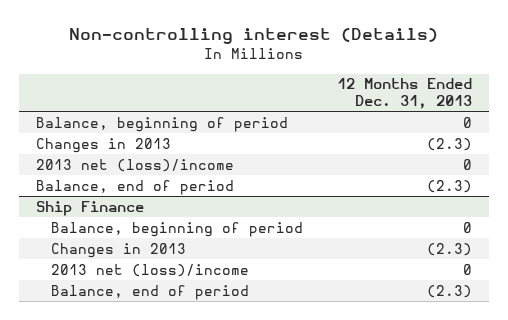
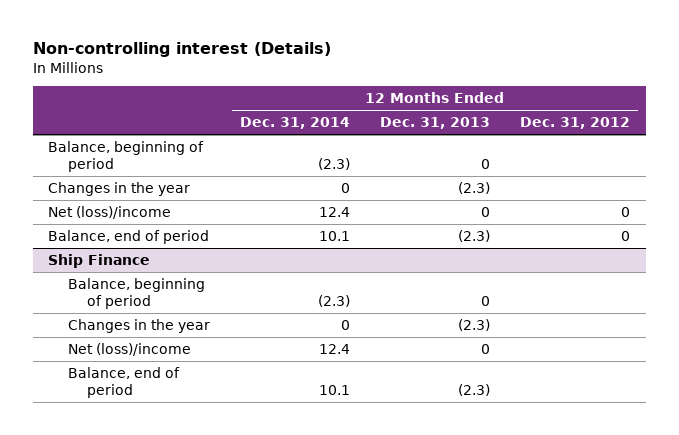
none -> [239,117,350,130] Dec. 31, 2014
none -> [520,117,631,130] Dec. 31, 2012
[35,137,171,153] Changes in 2013 -> [48,181,191,196] Changes in the year
[35,158,234,172] 2013 net (loss)/income -> [48,205,172,219] Net (loss)/income
[51,242,187,258] Changes in 2013 -> [67,318,210,333] Changes in the year
[51,263,250,277] 2013 net (loss)/income -> [67,342,191,356] Net (loss)/income

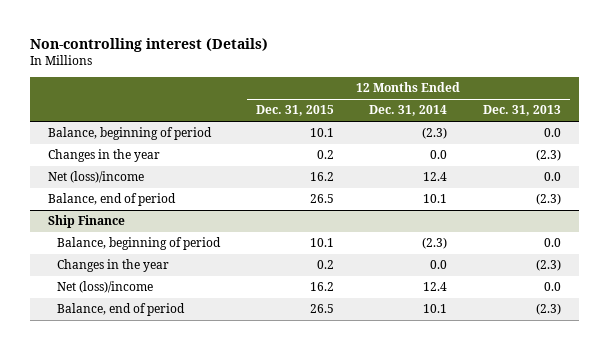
[520,117,631,130] Dec. 31, 2012 -> none
none -> [255,105,334,117] Dec. 31, 2015
[481,159,491,170] 0 -> [543,128,561,138] 0.0
[340,182,350,193] 0 -> [430,150,448,160] 0.0
[481,206,491,217] 0 -> [543,172,561,182] 0.0
[481,296,491,307] 0 -> [543,238,561,248] 0.0
[340,319,350,330] 0 -> [430,260,448,270] 0.0
[481,343,491,354] 0 -> [543,282,561,292] 0.0

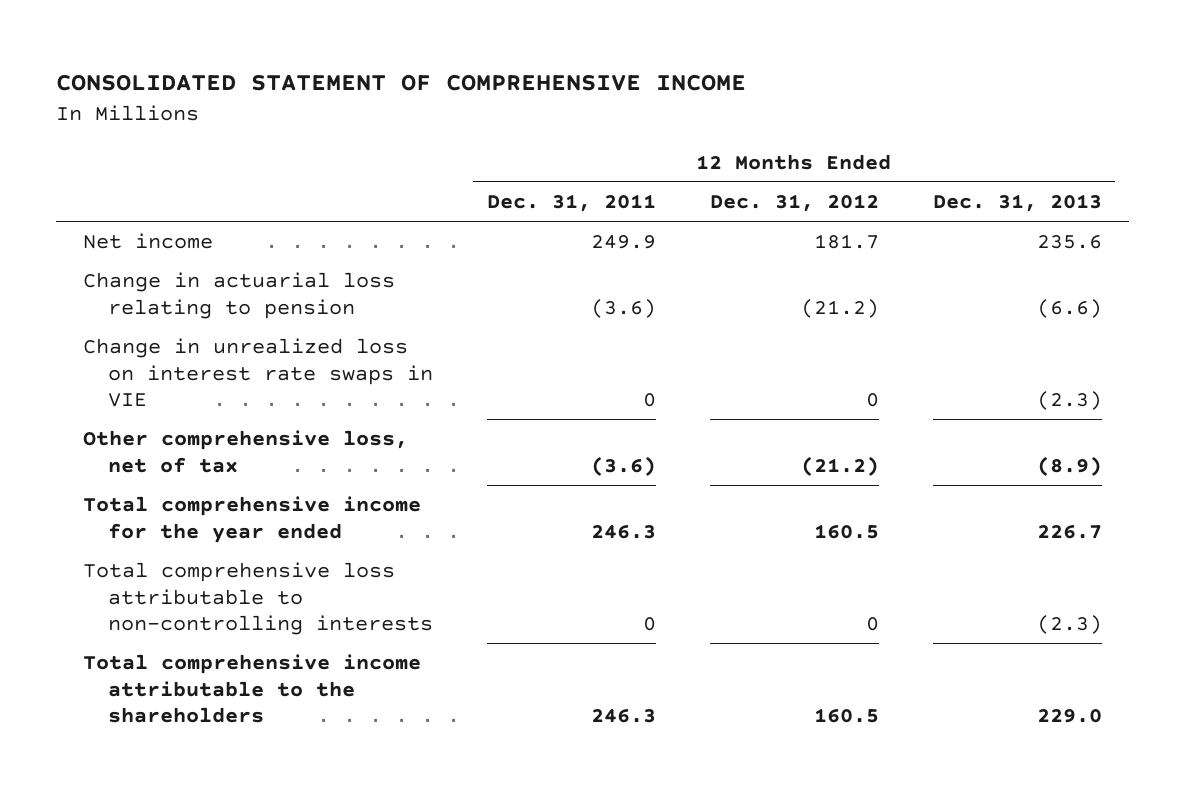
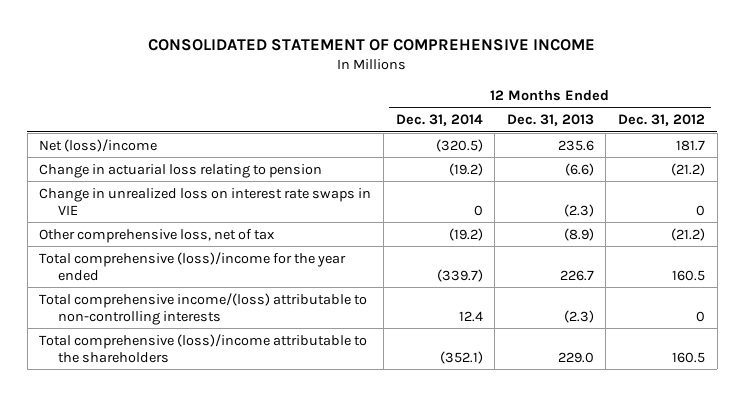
[486,193,656,212] Dec. 31, 2011 -> none
none -> [395,114,483,127] Dec. 31, 2014
[83,233,214,250] Net income -> [39,138,158,152] Net (loss)/income
[83,496,422,543] Total comprehensive income for the year ended -> [39,251,347,281] Total comprehensive (loss)/income for the year ended
[83,562,433,636] Total comprehensive loss attributable to non-controlling interests -> [39,292,368,325] Total comprehensive income/(loss) attributable to non-controlling interests
[83,654,422,724] Total comprehensive income attributable to the shareholders -> [39,333,368,363] Total comprehensive (loss)/income attributable to the shareholders

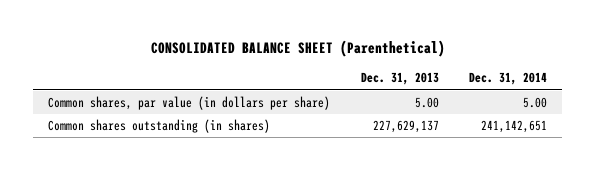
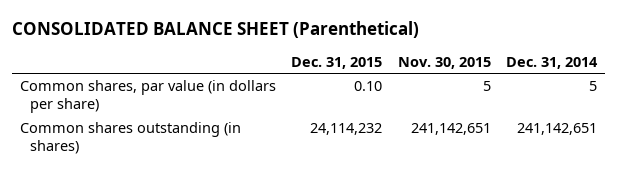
[360,72,439,86] Dec. 31, 2013 -> none
none -> [291,56,383,69] Dec. 31, 2015
none -> [397,56,491,69] Nov. 30, 2015
[522,97,547,109] 5.00 -> [589,81,598,92] 5

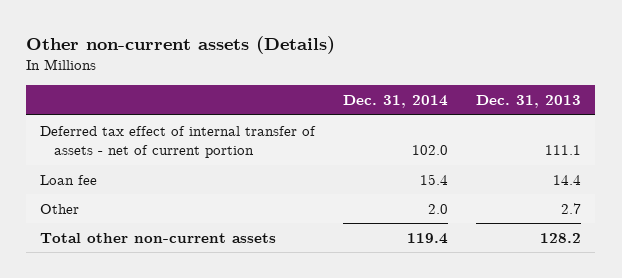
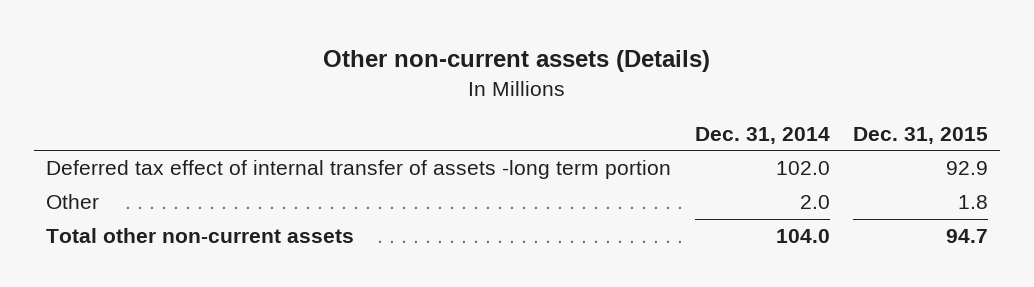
[476,95,582,109] Dec. 31, 2013 -> none
none -> [852,126,988,144] Dec. 31, 2015
[40,174,98,185] Loan fee -> none
[40,125,317,159] Deferred tax effect of internal transfer of assets - net of current portion -> [46,160,672,180] Deferred tax effect of internal transfer of assets -long term portion
[407,232,449,244] 119.4 -> [775,229,830,244] 104.0

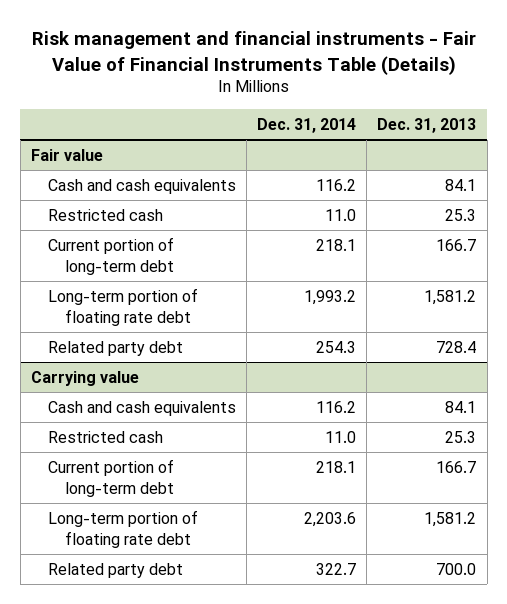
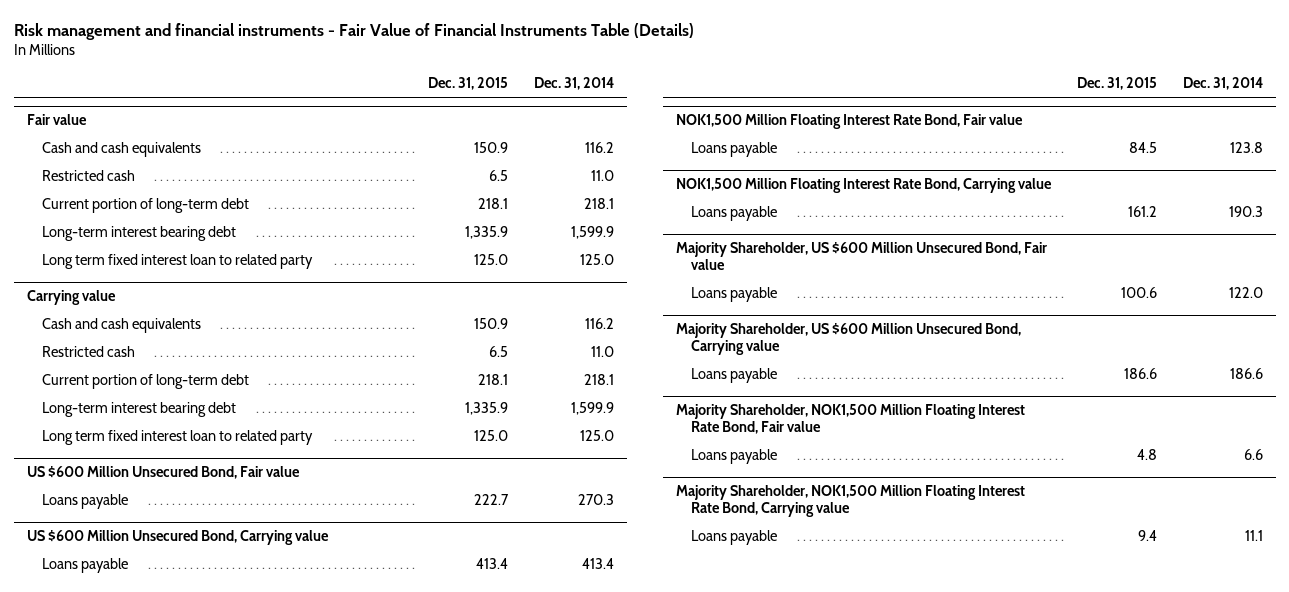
[377,117,477,133] Dec. 31, 2013 -> none
none -> [427,77,508,91] Dec. 31, 2015
[47,287,198,326] Long-term portion of floating rate debt -> [42,225,237,241] Long-term interest bearing debt
[304,289,357,305] 1,993.2 -> [570,225,614,239] 1,599.9
[47,340,183,356] Related party debt -> [42,253,314,269] Long term fixed interest loan to related party
[316,340,357,353] 254.3 -> [579,253,614,265] 125.0
[47,509,198,548] Long-term portion of floating rate debt -> [42,401,237,417] Long-term interest bearing debt
[304,511,357,527] 2,203.6 -> [570,401,614,415] 1,599.9
[47,562,183,578] Related party debt -> [42,429,314,445] Long term fixed interest loan to related party
[316,562,357,575] 322.7 -> [579,429,614,441] 125.0
none -> [26,466,300,480] US $600 Million Unsecured Bond, Fair value
none -> [42,493,129,509] Loans payable
none -> [26,530,329,546] US $600 Million Unsecured Bond, Carrying value
none -> [42,557,129,573] Loans payable
none -> [675,114,1023,130] NOK1,500 Million Floating Interest Rate Bond, Fair value
none -> [691,141,778,157] Loans payable
none -> [675,178,1052,194] NOK1,500 Million Floating Interest Rate Bond, Carrying value
none -> [691,205,778,221] Loans payable
none -> [675,242,1047,271] Majority Shareholder, US $600 Million Unsecured Bond, Fair value
none -> [691,286,778,302] Loans payable
none -> [675,323,1021,356] Majority Shareholder, US $600 Million Unsecured Bond, Carrying value
none -> [691,367,778,383] Loans payable
none -> [675,404,1025,435] Majority Shareholder, NOK1,500 Million Floating Interest Rate Bond, Fair value
none -> [691,448,778,464] Loans payable
none -> [675,485,1025,518] Majority Shareholder, NOK1,500 Million Floating Interest Rate Bond, Carrying value
none -> [691,529,778,545] Loans payable

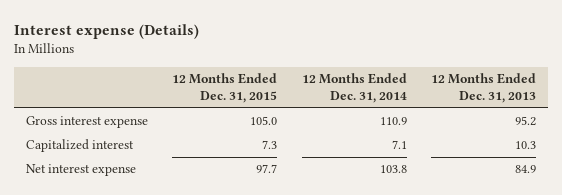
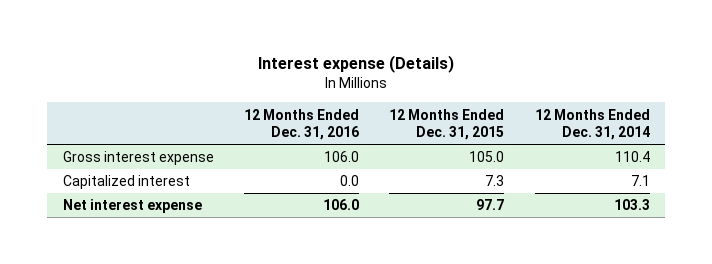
[430,73,536,104] 12 Months Ended Dec. 31, 2013 -> none
none -> [243,108,359,140] 12 Months Ended Dec. 31, 2016
[379,117,407,126] 110.9 -> [614,151,650,163] 110.4
[379,165,407,174] 103.8 -> [613,199,650,211] 103.3

